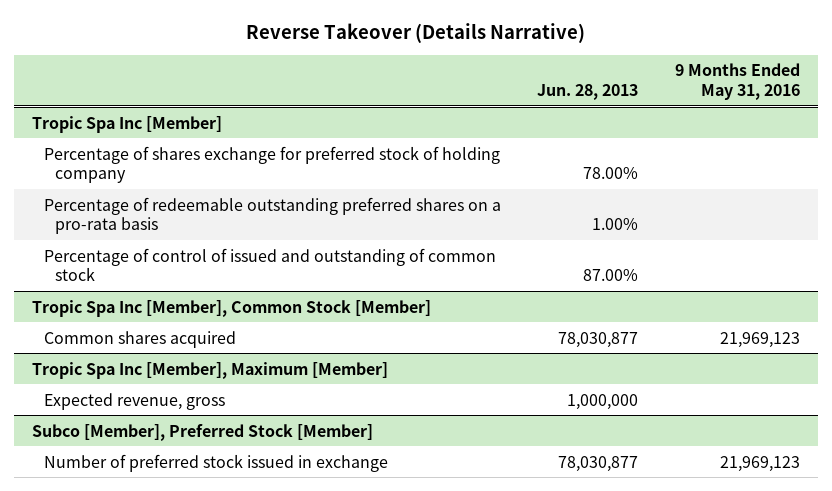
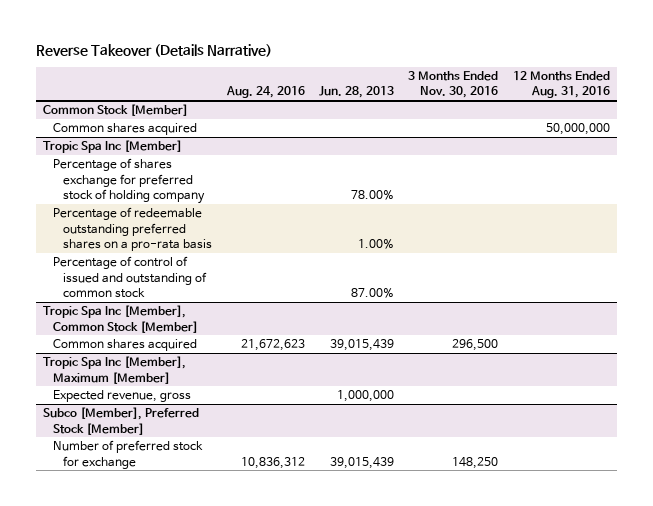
[674,63,800,100] 9 Months Ended May 31, 2016 -> none
none -> [225,86,305,99] Aug. 24, 2016
none -> [408,71,499,99] 3 Months Ended Nov. 30, 2016
none -> [512,71,610,99] 12 Months Ended Aug. 31, 2016
none -> [43,104,189,117] Common Stock [Member]
none -> [53,123,198,136] Common shares acquired
[558,331,639,348] 78,030,877 -> [330,339,395,352] 39,015,439
[43,453,388,472] Number of preferred stock issued in exchange -> [53,440,204,469] Number of preferred stock for exchange
[558,455,639,472] 78,030,877 -> [330,456,395,469] 39,015,439

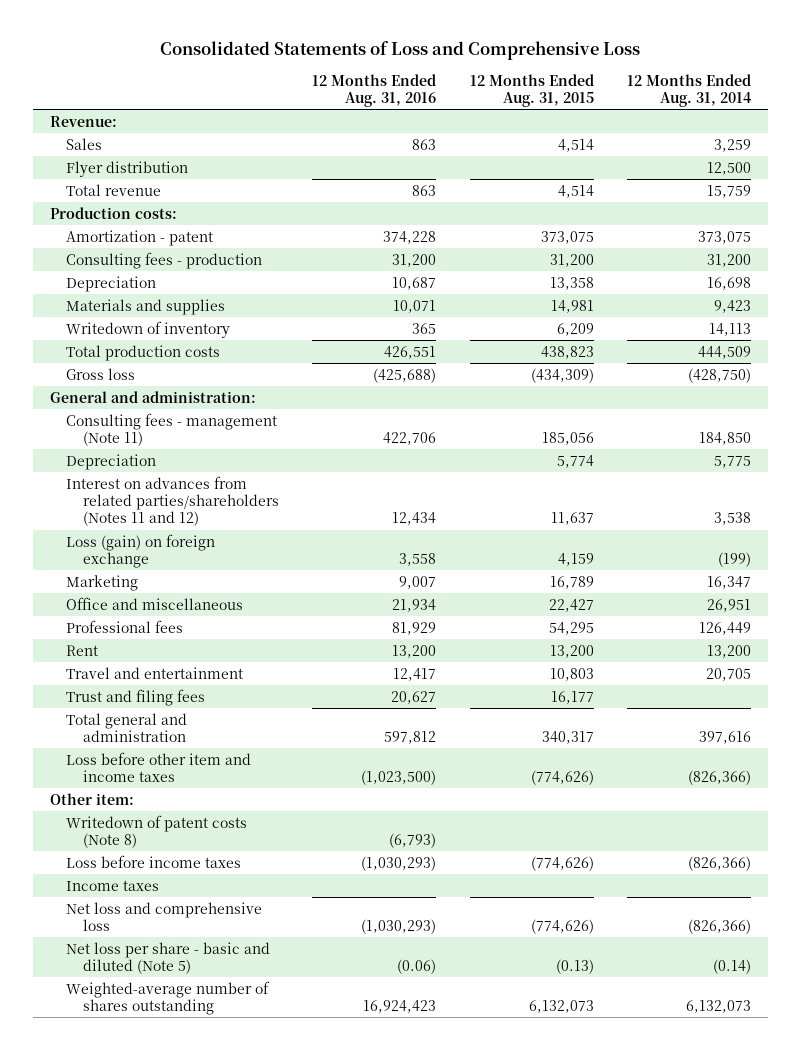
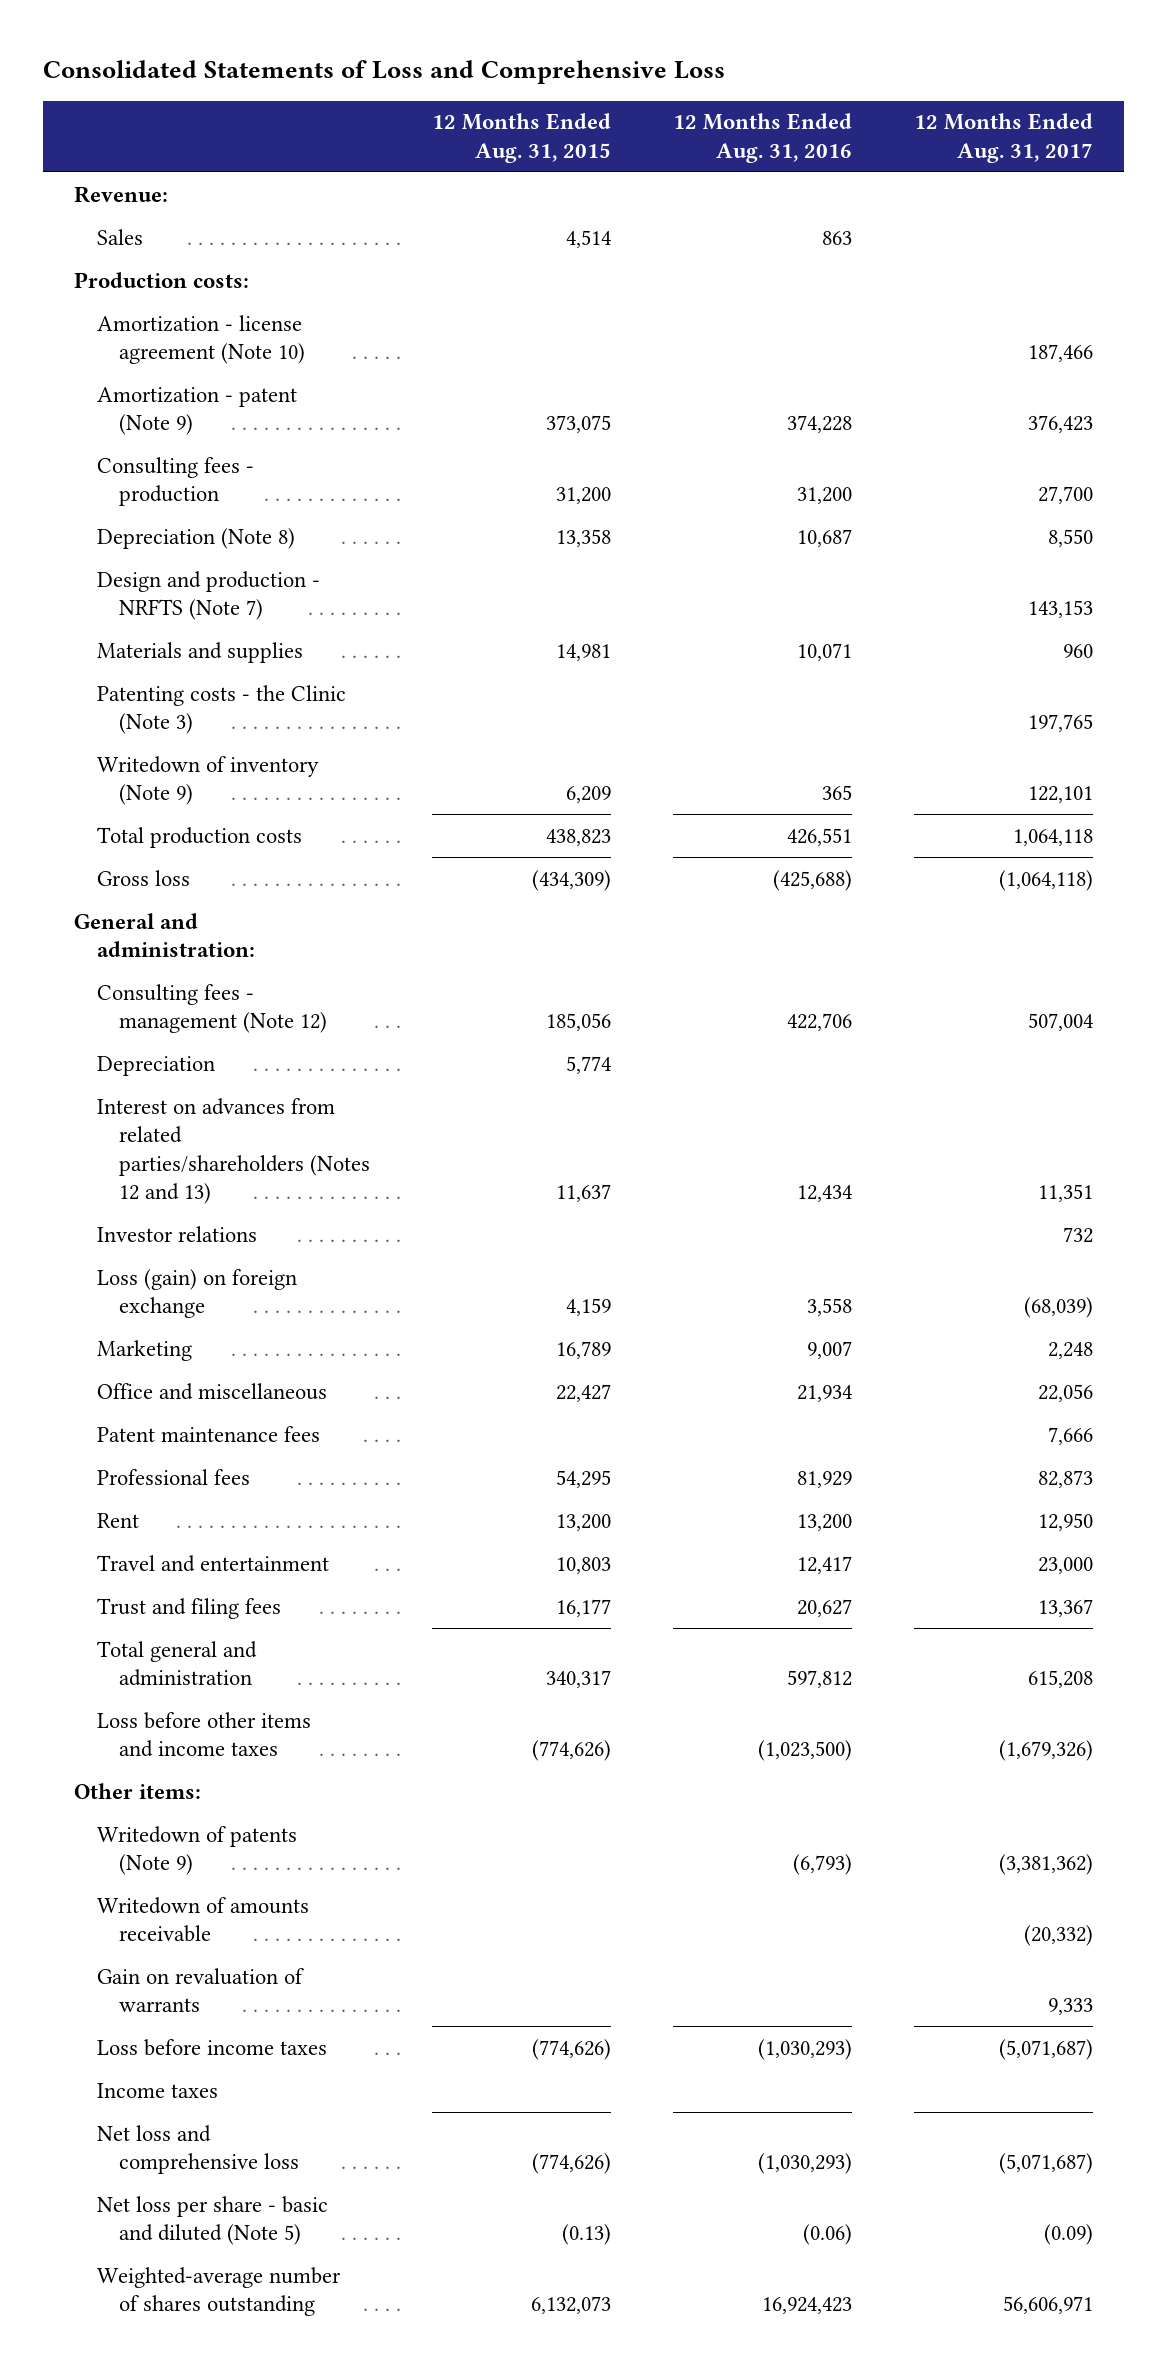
[627,73,752,107] 12 Months Ended Aug. 31, 2014 -> none
none -> [914,113,1094,163] 12 Months Ended Aug. 31, 2017
[66,160,189,177] Flyer distribution -> none
[66,183,162,196] Total revenue -> none
none -> [96,314,306,365] Amortization - license agreement (Note 10)
[66,229,214,246] Amortization - patent -> [96,386,297,436] Amortization - patent (Note 9)
[66,275,157,292] Depreciation -> [96,527,295,549] Depreciation (Note 8)
none -> [96,570,320,621] Design and production - NRFTS (Note 7)
none -> [96,684,346,735] Patenting costs - the Clinic (Note 3)
[66,320,231,338] Writedown of inventory -> [96,755,319,806] Writedown of inventory (Note 9)
[66,412,278,446] Consulting fees - management (Note 11) -> [96,983,328,1034] Consulting fees - management (Note 12)
[66,475,279,527] Interest on advances from related parties/shareholders (Notes 11 and 12) -> [96,1097,371,1205] Interest on advances from related parties/shareholders (Notes 12 and 13)
none -> [96,1225,257,1242] Investor relations
none -> [96,1425,320,1442] Patent maintenance fees
[66,751,252,782] Loss before other item and income taxes -> [96,1711,311,1758] Loss before other items and income taxes
[49,792,134,805] Other item: -> [74,1782,202,1799] Other items:
[66,814,248,848] Writedown of patent costs (Note 8) -> [96,1825,297,1876] Writedown of patents (Note 9)
none -> [96,1896,309,1943] Writedown of amounts receivable
none -> [96,1967,304,2013] Gain on revaluation of warrants

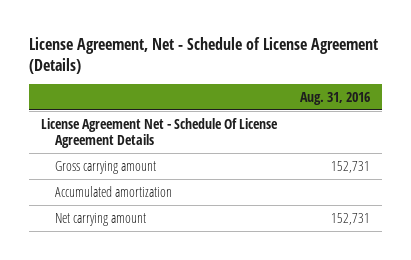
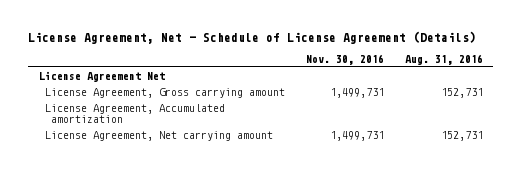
none -> [305,53,384,65] Nov. 30, 2016
[40,117,278,148] License Agreement Net - Schedule Of License Agreement Details -> [38,71,165,83] License Agreement Net
[54,160,156,174] Gross carrying amount -> [45,88,286,99] License Agreement, Gross carrying amount
[54,185,172,197] Accumulated amortization -> [45,104,226,123] License Agreement, Accumulated amortization
[54,212,146,226] Net carrying amount -> [45,131,274,142] License Agreement, Net carrying amount

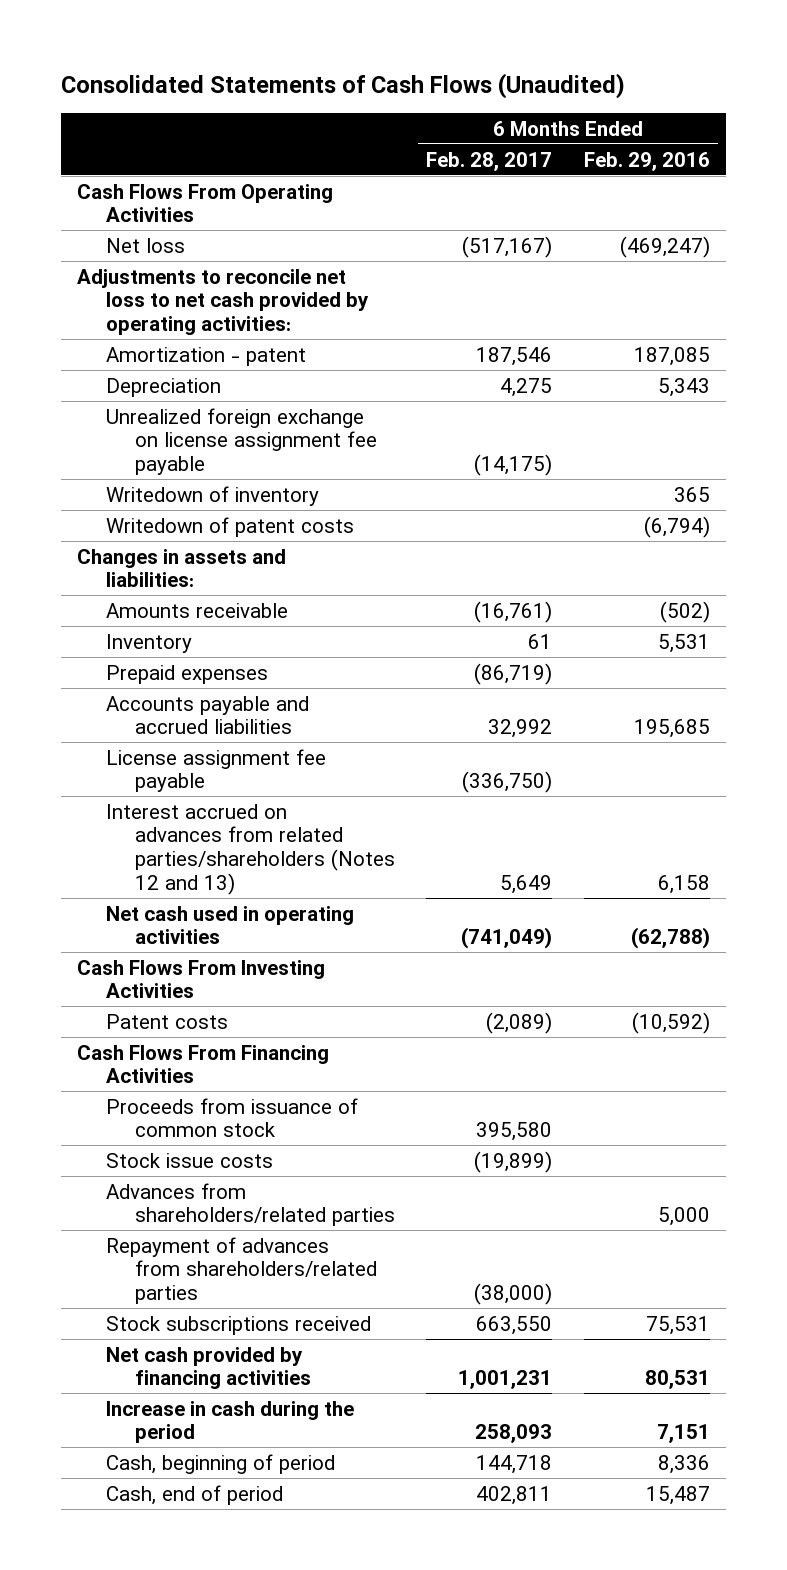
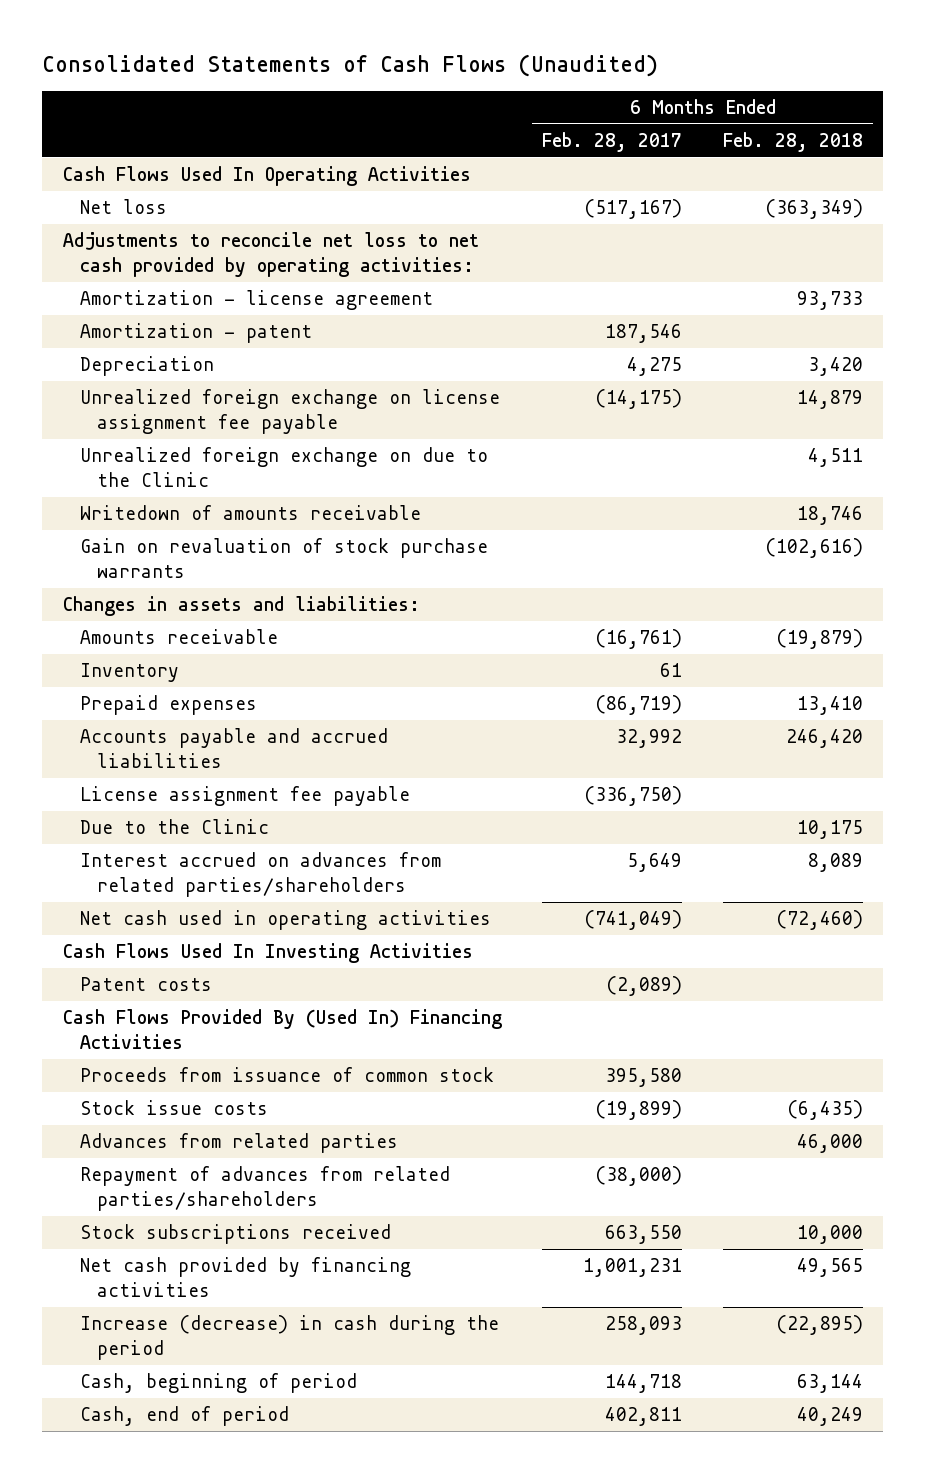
[583,151,710,171] Feb. 29, 2016 -> none
none -> [723,131,864,152] Feb. 28, 2018
[77,183,334,223] Cash Flows From Operating Activities -> [62,166,471,187] Cash Flows Used In Operating Activities
none -> [79,290,433,311] Amortization - license agreement
[105,485,319,506] Writedown of inventory -> none
[105,516,354,537] Writedown of patent costs -> none
none -> [79,447,488,487] Unrealized foreign exchange on due to the Clinic
none -> [79,505,421,521] Writedown of amounts receivable
none -> [79,538,488,578] Gain on revaluation of stock purchase warrants
none -> [79,819,269,835] Due to the Clinic
[105,803,395,895] Interest accrued on advances from related parties/shareholders (Notes 12 and 13) -> [79,852,441,897] Interest accrued on advances from related parties/shareholders
[77,959,326,999] Cash Flows From Investing Activities -> [62,943,473,964] Cash Flows Used In Investing Activities
[77,1044,330,1084] Cash Flows From Financing Activities -> [62,1009,502,1049] Cash Flows Provided By (Used In) Financing Activities
[105,1182,395,1227] Advances from shareholders/related parties -> [79,1133,398,1154] Advances from related parties
[105,1236,377,1305] Repayment of advances from shareholders/related parties -> [79,1166,450,1211] Repayment of advances from related parties/shareholders
[105,1400,354,1444] Increase in cash during the period -> [79,1315,499,1360] Increase (decrease) in cash during the period

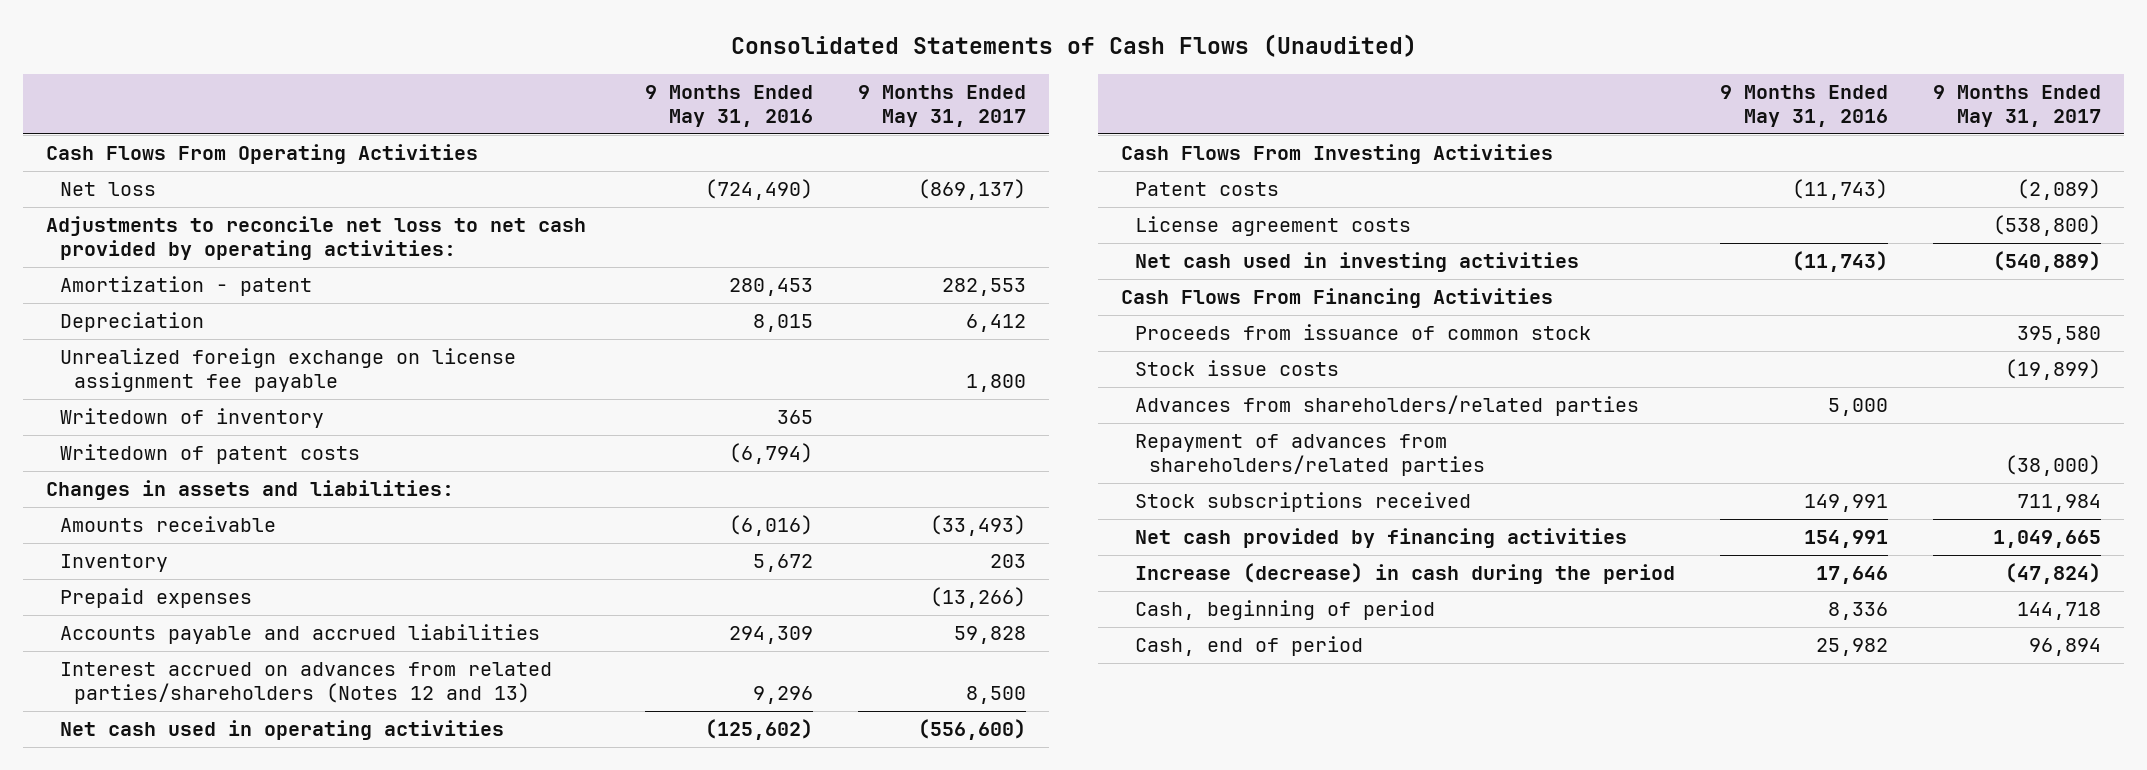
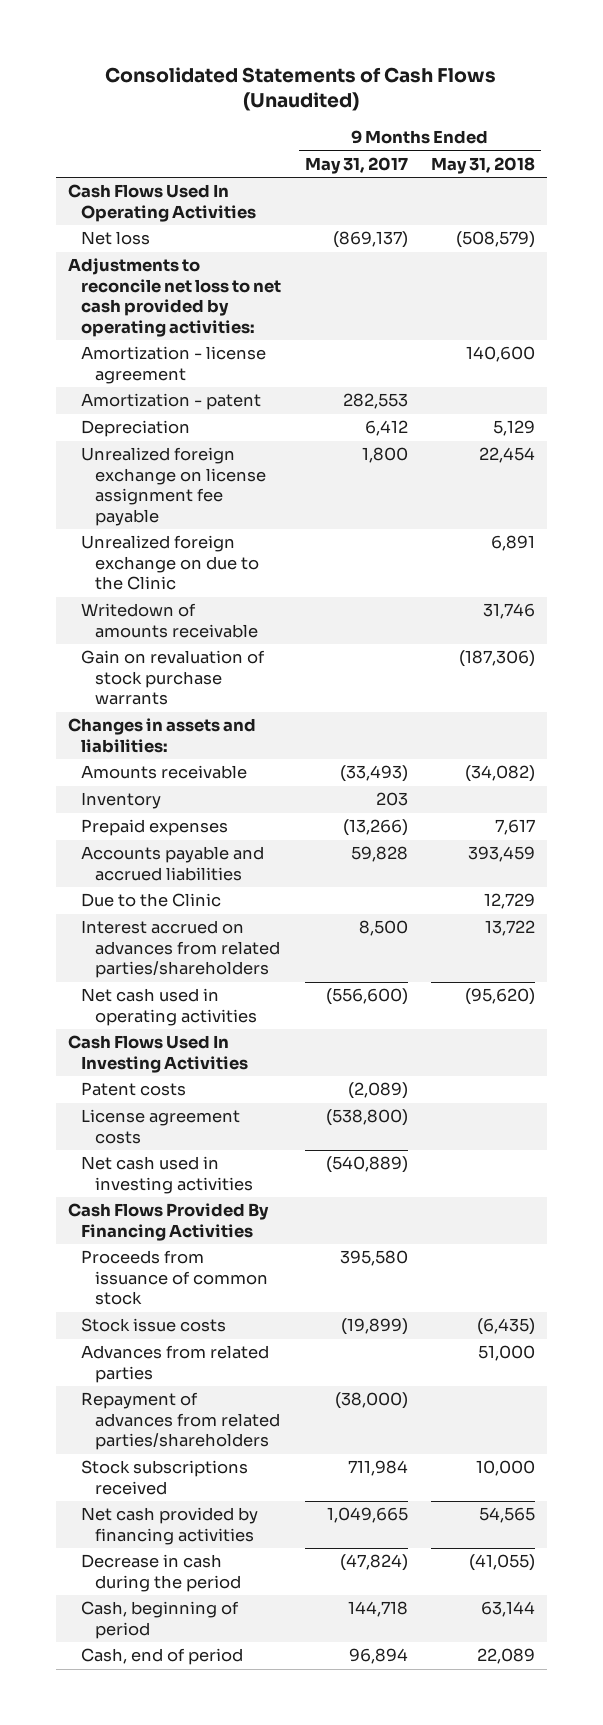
[645,85,814,128] 9 Months Ended May 31, 2016 -> none
none -> [431,157,536,175] May 31, 2018
[45,144,478,165] Cash Flows From Operating Activities -> [67,184,257,222] Cash Flows Used In Operating Activities
none -> [81,346,267,384] Amortization - license agreement
[60,408,325,429] Writedown of inventory -> none
[60,444,361,465] Writedown of patent costs -> none
none -> [81,535,259,591] Unrealized foreign exchange on due to the Clinic
none -> [81,603,258,638] Writedown of amounts receivable
none -> [81,650,266,706] Gain on revaluation of stock purchase warrants
none -> [81,893,222,908] Due to the Clinic
[60,662,553,705] Interest accrued on advances from related parties/shareholders (Notes 12 and 13) -> [81,920,280,979] Interest accrued on advances from related parties/shareholders
[1120,144,1553,165] Cash Flows From Investing Activities -> [67,1035,249,1073] Cash Flows Used In Investing Activities
[1120,288,1553,309] Cash Flows From Financing Activities -> [67,1203,269,1241] Cash Flows Provided By Financing Activities
[1135,395,1640,417] Advances from shareholders/related parties -> [81,1345,270,1383] Advances from related parties
[1135,434,1486,477] Repayment of advances from shareholders/related parties -> [81,1392,280,1451] Repayment of advances from related parties/shareholders
[1135,563,1676,585] Increase (decrease) in cash during the period -> [81,1554,241,1592] Decrease in cash during the period

